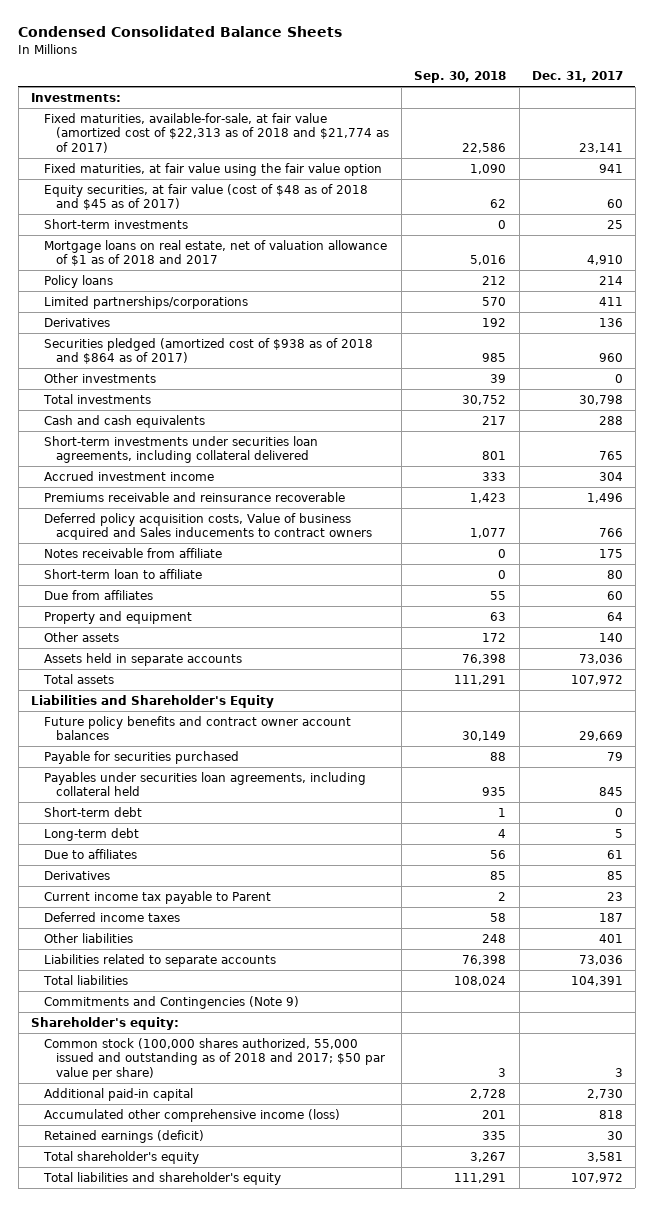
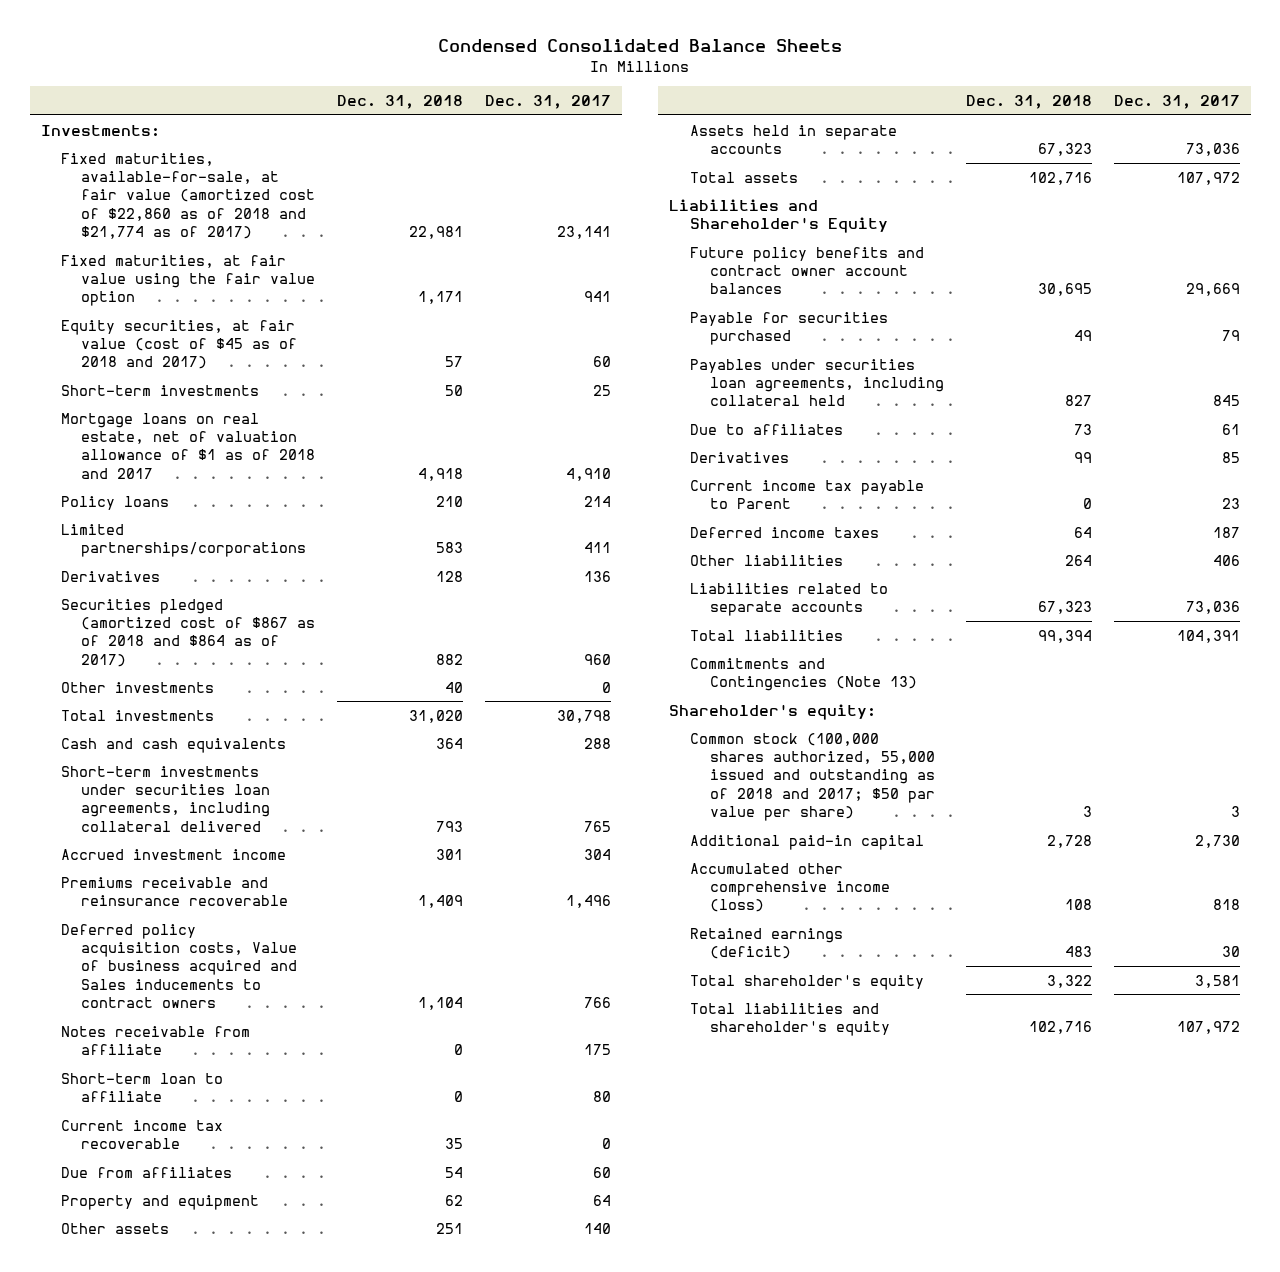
[414,71,507,84] Sep. 30, 2018 -> none
none -> [337,94,464,109] Dec. 31, 2018
[43,112,390,153] Fixed maturities, available-for-sale, at fair value (amortized cost of $22,313 as of 2018 and $21,774 as of 2017) -> [60,152,316,239] Fixed maturities, available-for-sale, at fair value (amortized cost of $22,860 as of 2018 and $21,774 as of 2017)
[43,183,368,211] Equity securities, at fair value (cost of $48 as of 2018 and $45 as of 2017) -> [60,319,298,370] Equity securities, at fair value (cost of $45 as of 2018 and 2017)
[43,337,373,365] Securities pledged (amortized cost of $938 as of 2018 and $864 as of 2017) -> [60,598,316,667] Securities pledged (amortized cost of $867 as of 2018 and $864 as of 2017)
none -> [60,1119,223,1150] Current income tax recoverable
[43,806,142,817] Short-term debt -> none
[43,827,139,841] Long-term debt -> none
[598,933,623,943] 401 -> [1212,554,1240,566] 406
[43,995,299,1009] Commitments and Contingencies (Note 9) -> [689,657,918,692] Commitments and Contingencies (Note 13)

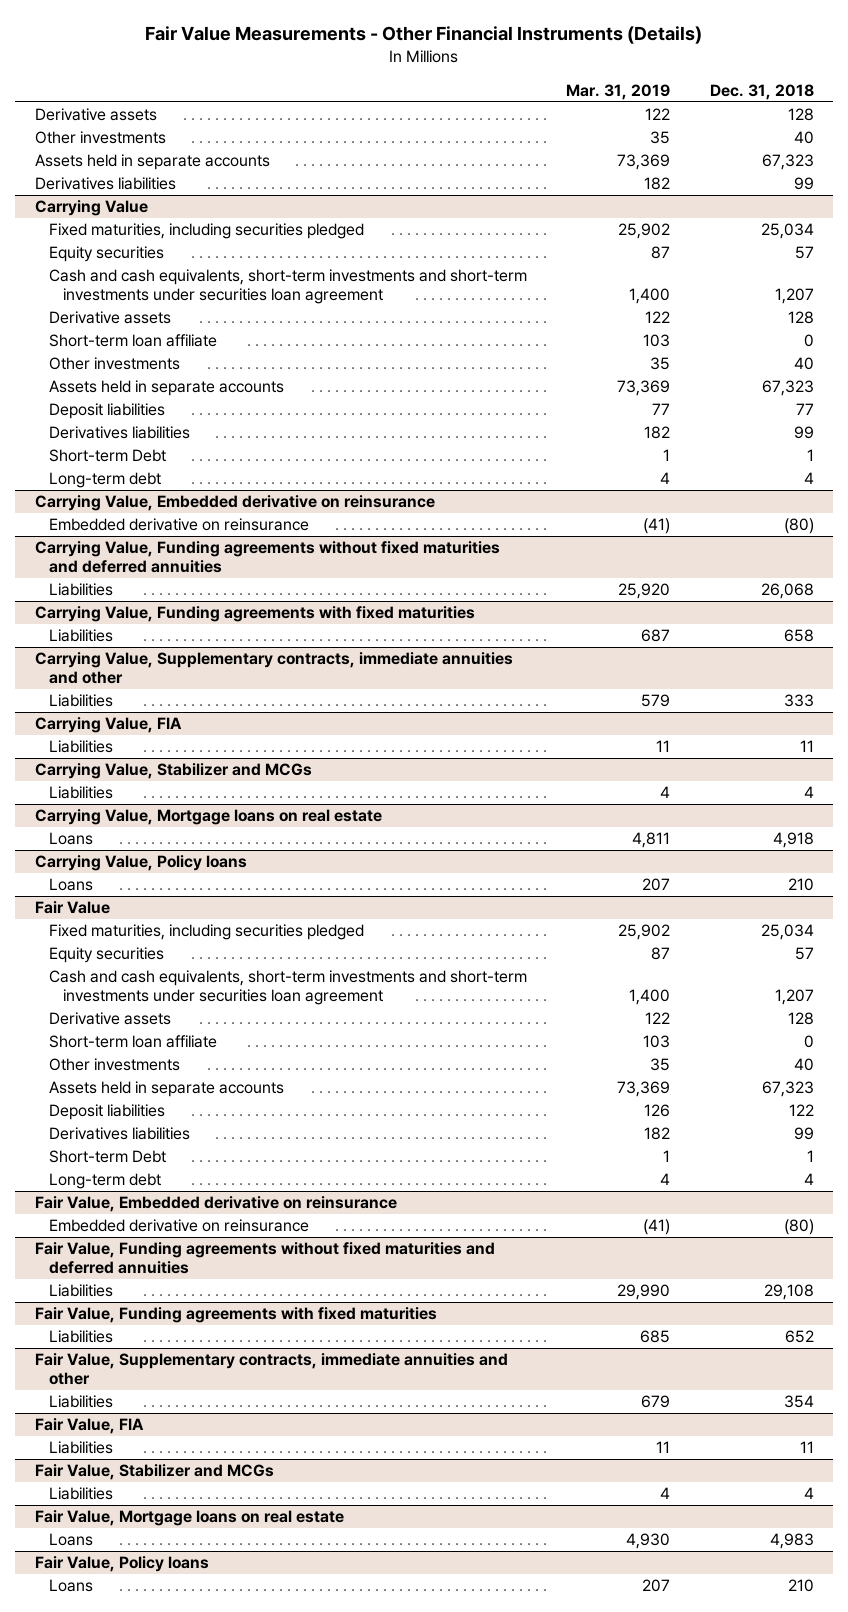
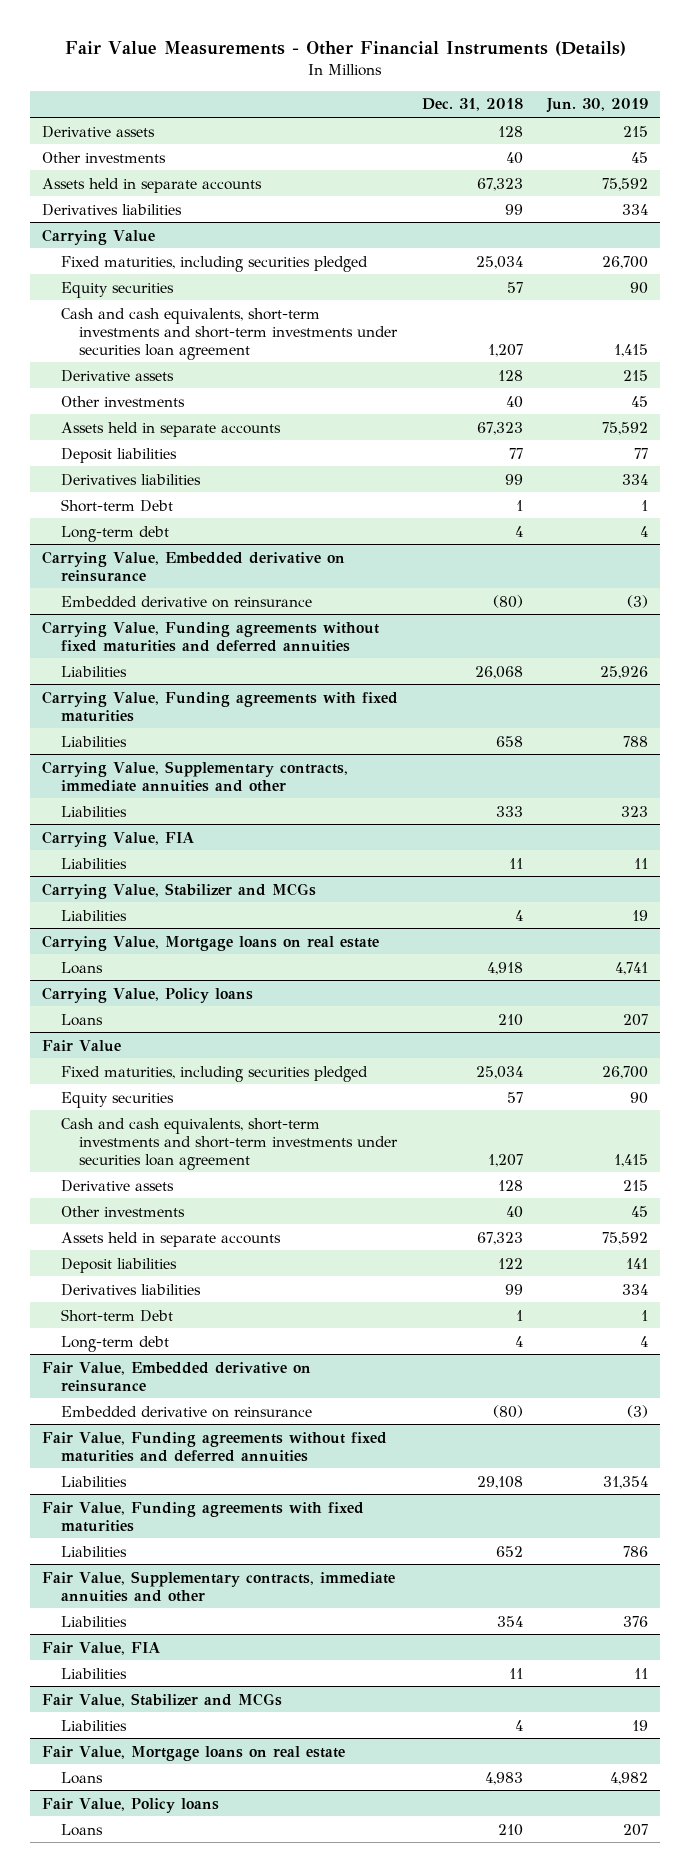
[566,83,671,100] Mar. 31, 2019 -> none
none -> [545,98,648,114] Jun. 30, 2019
[49,334,218,348] Short-term loan affiliate -> none
[49,1035,218,1049] Short-term loan affiliate -> none

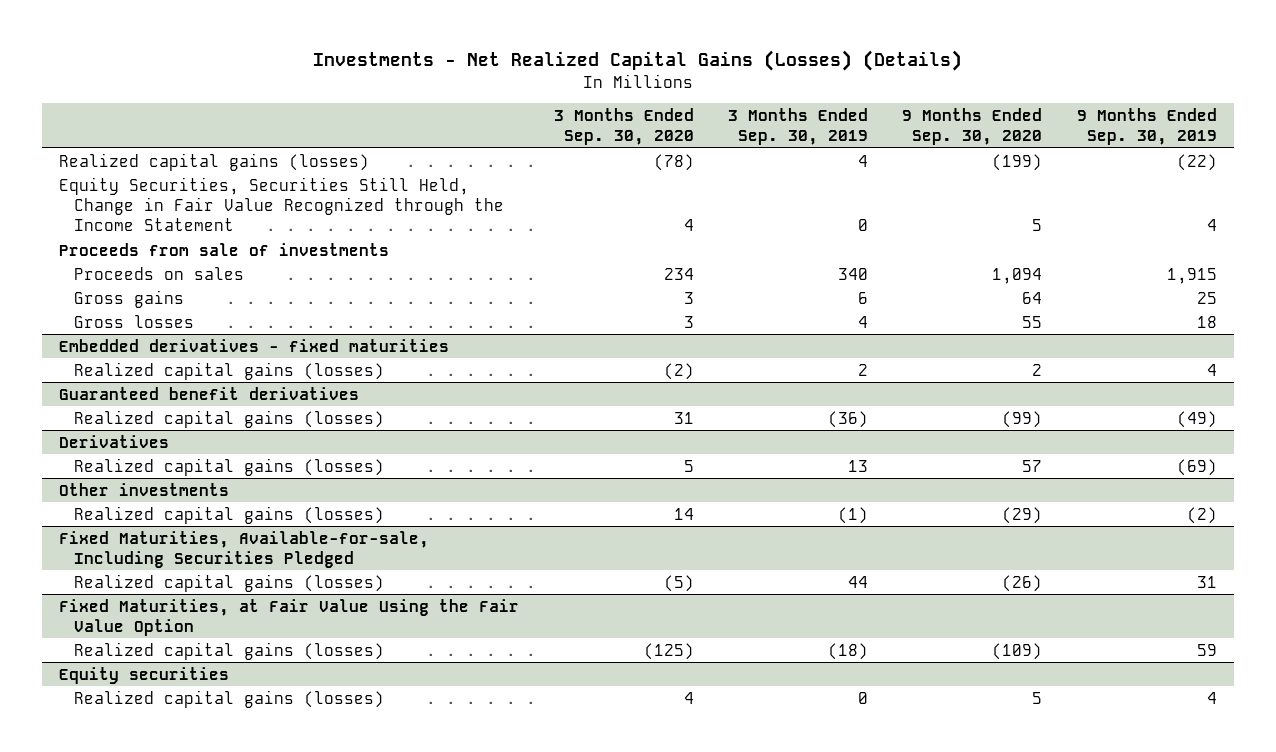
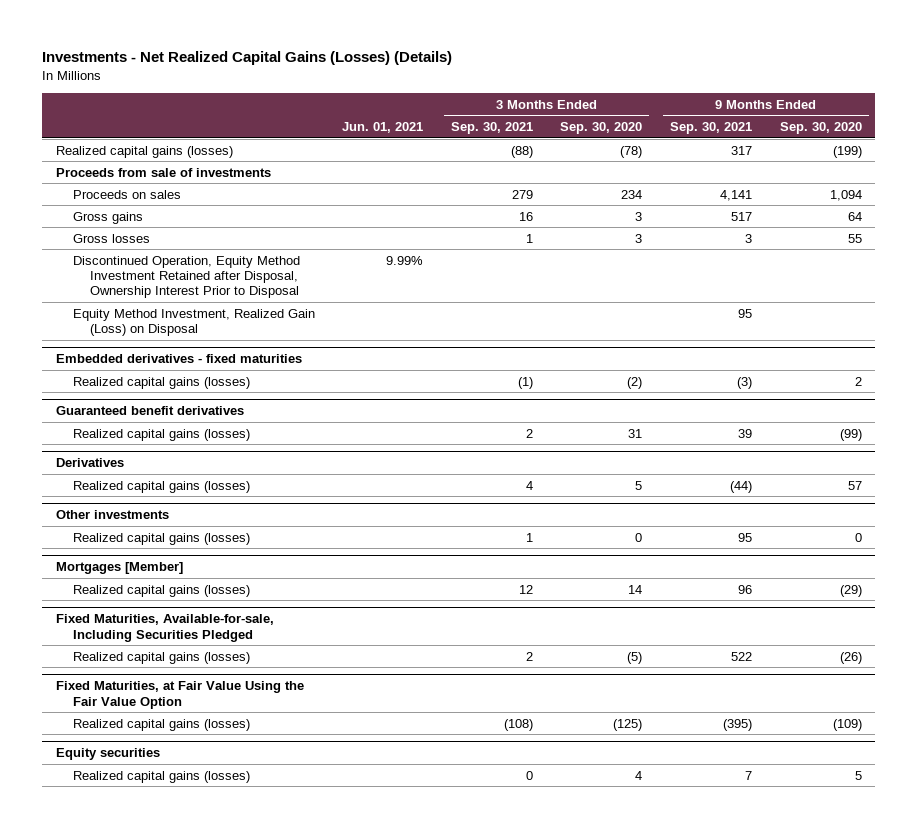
[728,107,869,146] 3 Months Ended Sep. 30, 2019 -> none
[1076,107,1217,146] 9 Months Ended Sep. 30, 2019 -> none
none -> [342,122,424,134] Jun. 01, 2021
none -> [450,122,533,135] Sep. 30, 2021
none -> [670,122,753,135] Sep. 30, 2021
[59,176,505,232] Equity Securities, Securities Still Held, Change in Fair Value Recognized through the Income Statement -> none
none -> [72,255,300,299] Discontinued Operation, Equity Method Investment Retained after Disposal, Ownership Interest Prior to Disposal
none -> [72,308,315,337] Equity Method Investment, Realized Gain (Loss) on Disposal
none -> [72,532,250,545] Realized capital gains (losses)
none -> [55,562,183,575] Mortgages [Member]

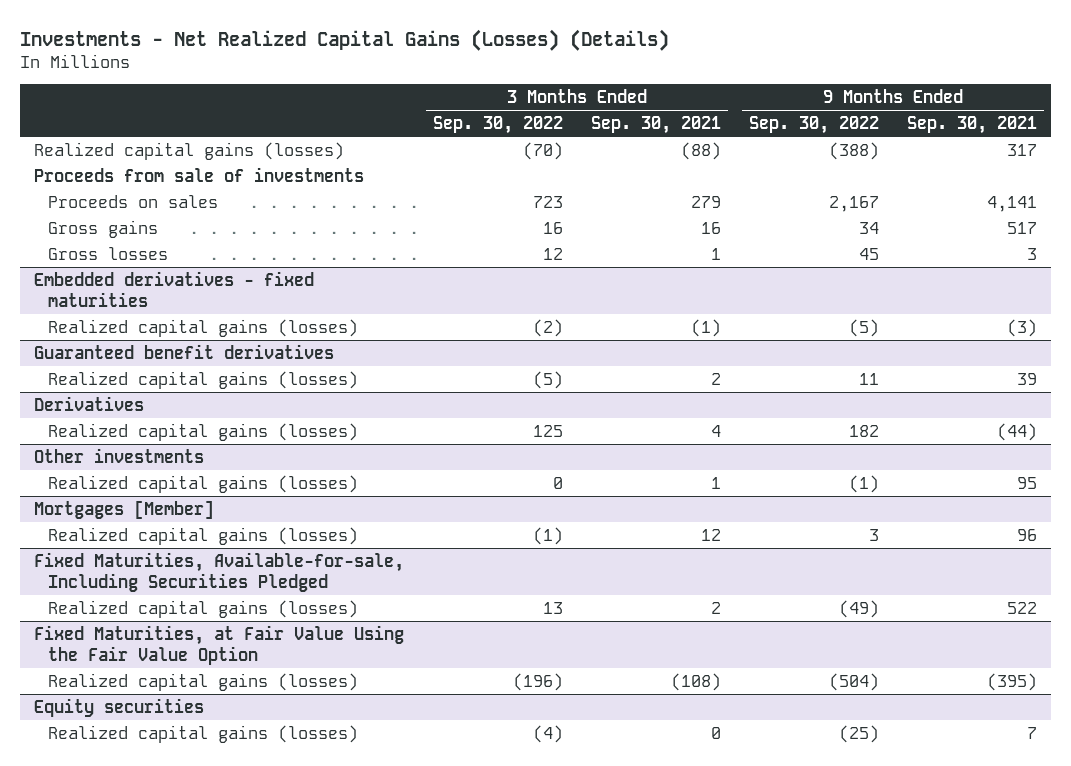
[342,122,424,134] Jun. 01, 2021 -> none
[560,122,643,135] Sep. 30, 2020 -> none
[779,122,862,135] Sep. 30, 2020 -> none
none -> [432,115,563,134] Sep. 30, 2022
none -> [748,115,879,134] Sep. 30, 2022
[72,255,300,299] Discontinued Operation, Equity Method Investment Retained after Disposal, Ownership Interest Prior to Disposal -> none
[72,308,315,337] Equity Method Investment, Realized Gain (Loss) on Disposal -> none

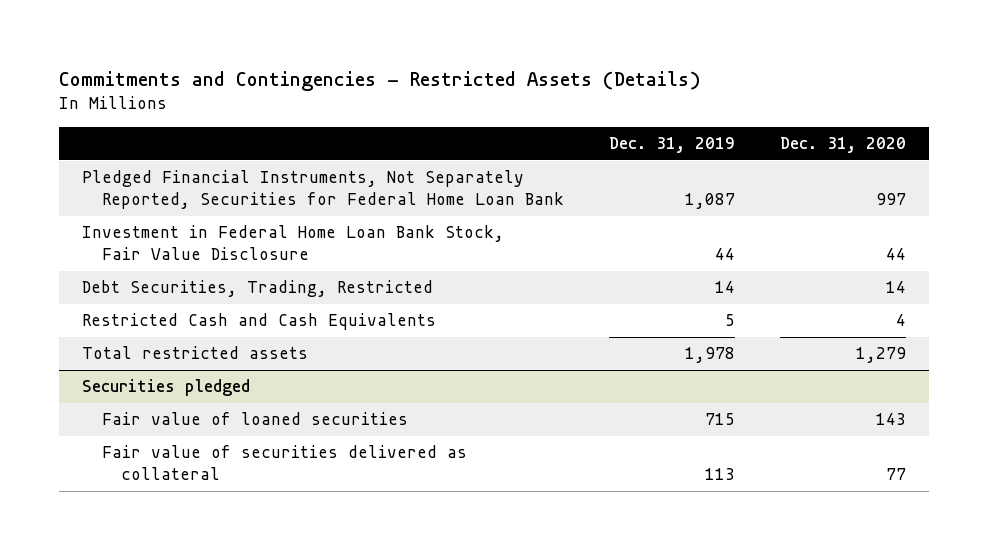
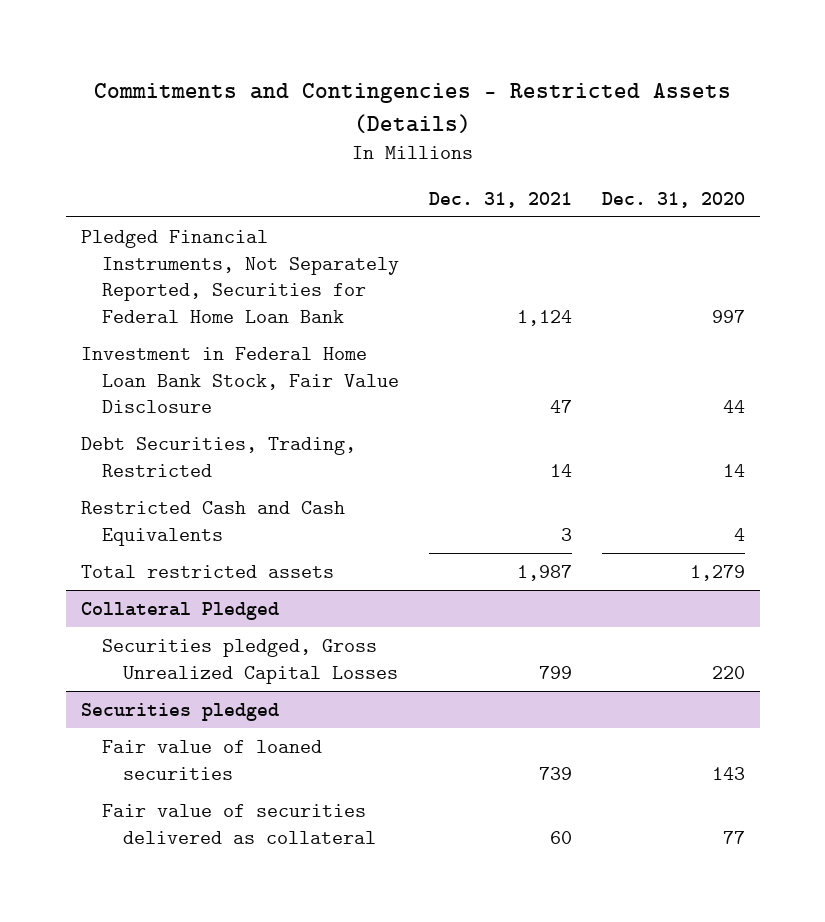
[608,137,735,154] Dec. 31, 2019 -> none
none -> [428,191,572,208] Dec. 31, 2021
none -> [80,601,279,620] Collateral Pledged
none -> [102,638,399,684] Securities pledged, Gross Unrealized Capital Losses

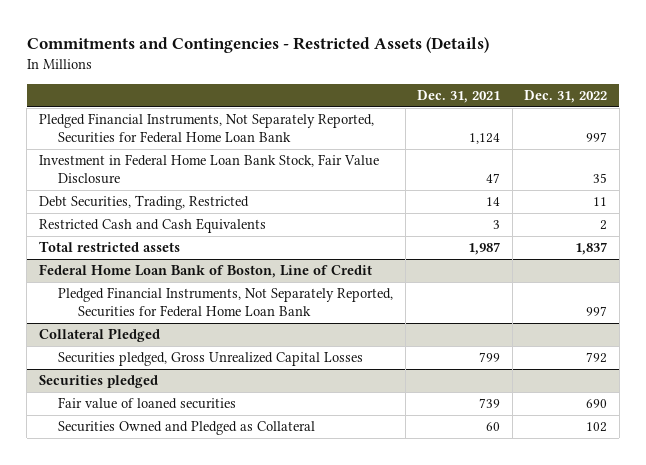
[601,191,745,208] Dec. 31, 2020 -> none
none -> [524,89,608,103] Dec. 31, 2022
none -> [38,264,372,279] Federal Home Loan Bank of Boston, Line of Credit
none -> [58,287,394,318] Pledged Financial Instruments, Not Separately Reported, Securities for Federal Home Loan Bank
[102,803,377,844] Fair value of securities delivered as collateral -> none
none -> [58,421,316,436] Securities Owned and Pledged as Collateral

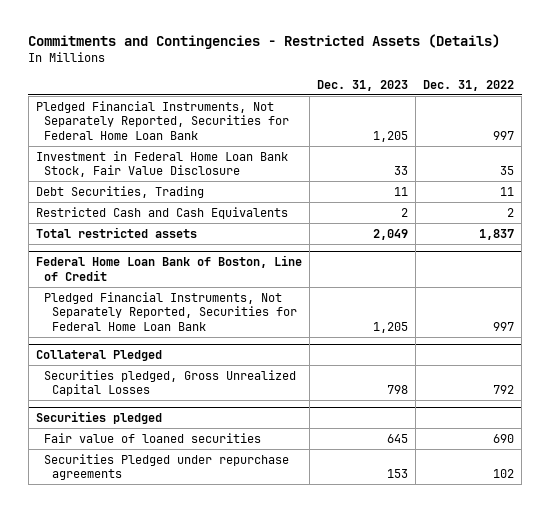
[417,89,501,103] Dec. 31, 2021 -> none
none -> [316,79,408,91] Dec. 31, 2023
[38,195,249,211] Debt Securities, Trading, Restricted -> [35,185,204,198] Debt Securities, Trading
[58,421,316,436] Securities Owned and Pledged as Collateral -> none
none -> [44,453,290,481] Securities Pledged under repurchase agreements

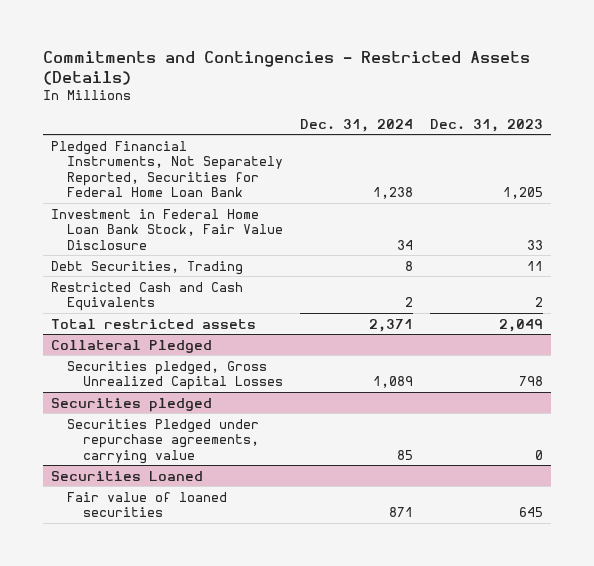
[423,79,515,91] Dec. 31, 2022 -> none
none -> [299,118,413,132] Dec. 31, 2024
[35,254,302,281] Federal Home Loan Bank of Boston, Line of Credit -> none
[44,291,298,331] Pledged Financial Instruments, Not Separately Reported, Securities for Federal Home Loan Bank -> none
none -> [66,418,259,464] Securities Pledged under repurchase agreements, carrying value
none -> [51,470,204,481] Securities Loaned
[44,453,290,481] Securities Pledged under repurchase agreements -> none

